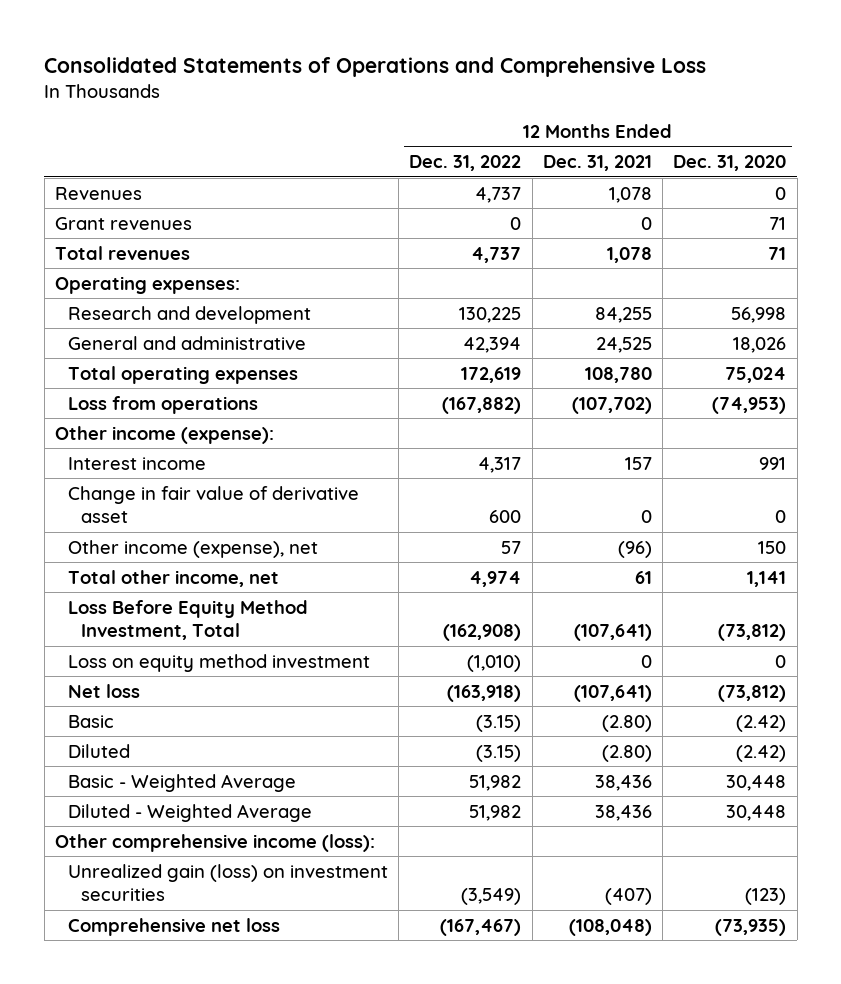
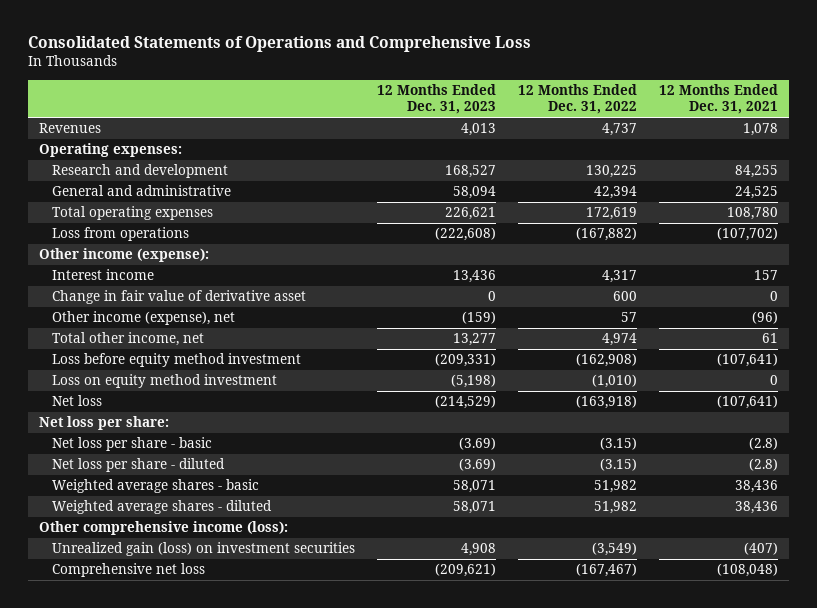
[673,155,787,172] Dec. 31, 2020 -> none
none -> [376,84,496,115] 12 Months Ended Dec. 31, 2023
[54,216,192,230] Grant revenues -> none
[54,245,190,260] Total revenues -> none
[67,599,308,641] Loss Before Equity Method Investment, Total -> [51,353,301,368] Loss before equity method investment
none -> [38,416,169,431] Net loss per share:
[67,714,114,728] Basic -> [51,437,212,452] Net loss per share - basic
[601,714,652,732] (2.80) -> [749,437,779,451] (2.8)
[67,743,130,758] Diluted -> [51,458,225,473] Net loss per share - diluted
[601,744,652,762] (2.80) -> [749,458,779,472] (2.8)
[67,773,296,792] Basic - Weighted Average -> [51,479,259,494] Weighted average shares - basic
[67,803,312,822] Diluted - Weighted Average -> [51,500,272,515] Weighted average shares - diluted

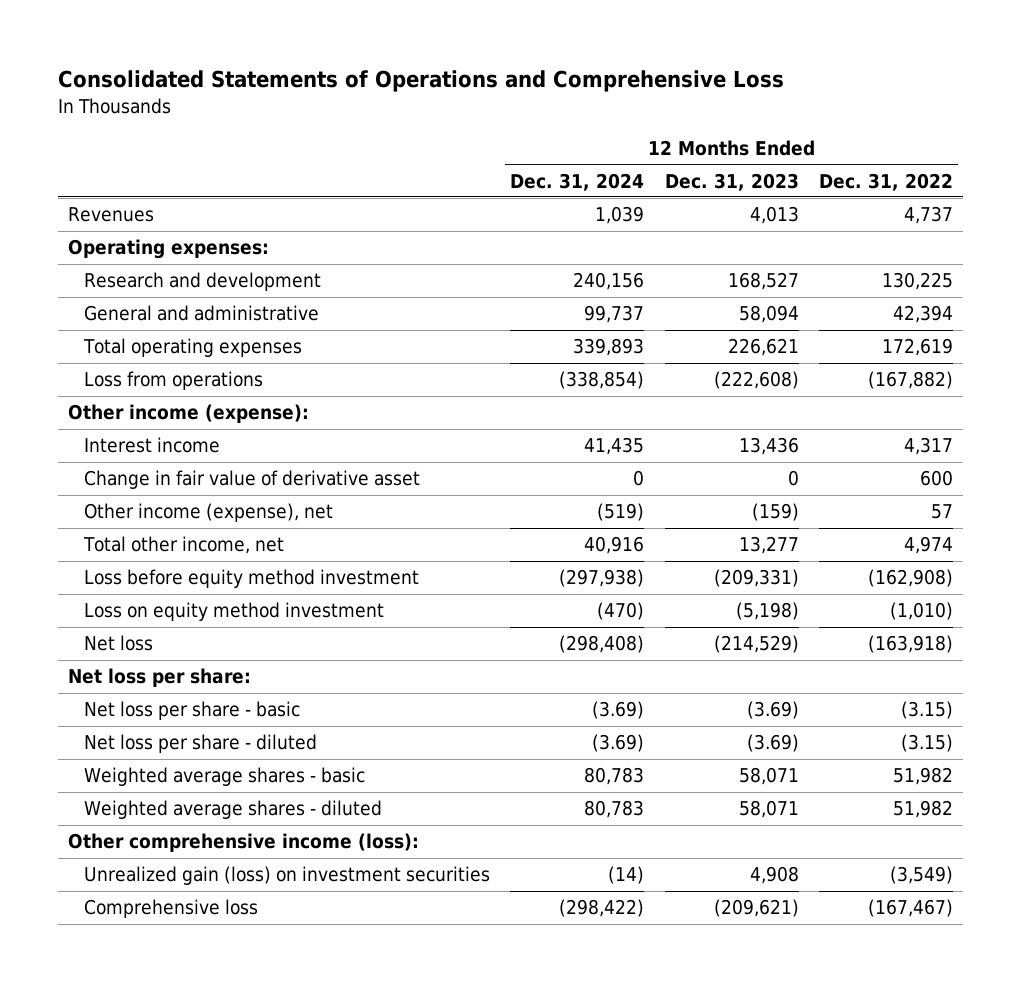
[659,84,779,115] 12 Months Ended Dec. 31, 2021 -> none
none -> [510,172,645,191] Dec. 31, 2024
[51,563,205,578] Comprehensive net loss -> [84,899,259,919] Comprehensive loss

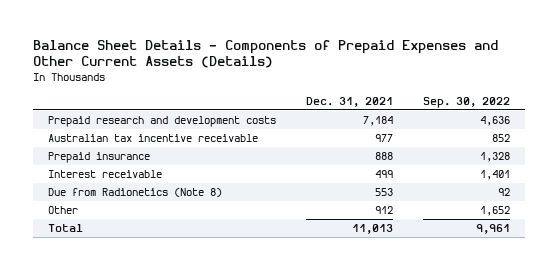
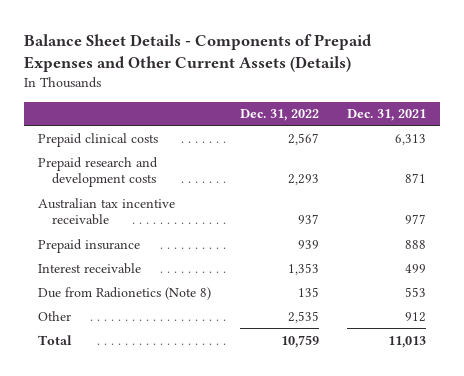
[423,96,511,108] Sep. 30, 2022 -> none
none -> [239,109,319,122] Dec. 31, 2022
none -> [38,132,159,147] Prepaid clinical costs
[363,116,394,127] 7,184 -> [404,173,426,184] 871

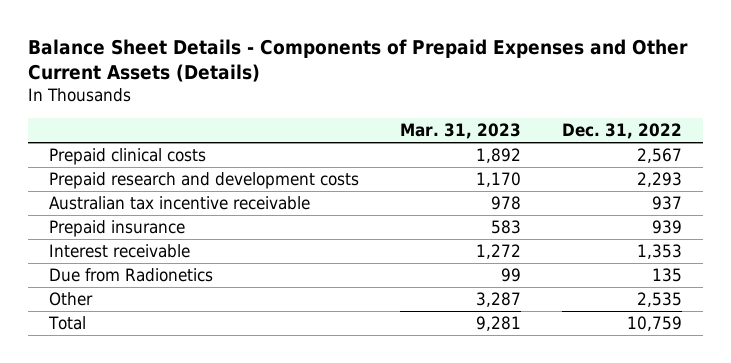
[346,109,426,122] Dec. 31, 2021 -> none
none -> [399,122,521,139] Mar. 31, 2023
[38,286,212,300] Due from Radionetics (Note 8) -> [48,268,213,283] Due from Radionetics

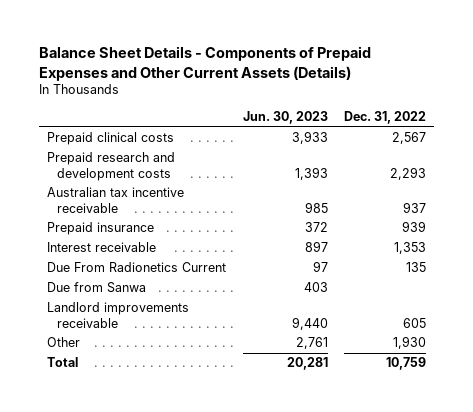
[399,122,521,139] Mar. 31, 2023 -> none
none -> [242,111,328,125] Jun. 30, 2023
[48,268,213,283] Due from Radionetics -> [47,262,227,273] Due From Radionetics Current
none -> [47,282,147,294] Due from Sanwa
none -> [47,302,190,328] Landlord improvements receivable
[637,292,683,308] 2,535 -> [393,336,427,350] 1,930

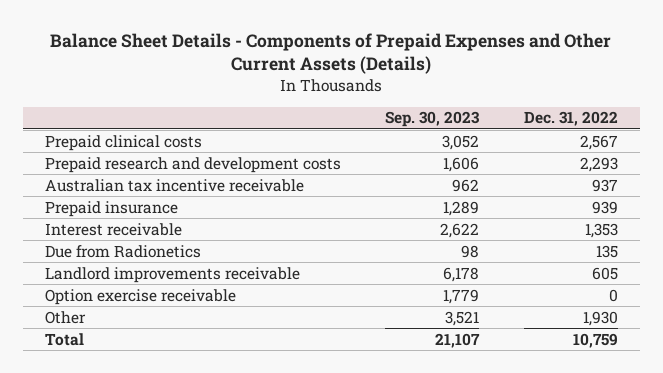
[242,111,328,125] Jun. 30, 2023 -> none
none -> [385,111,481,128] Sep. 30, 2023
[47,282,147,294] Due from Sanwa -> none
[47,262,227,273] Due From Radionetics Current -> [44,244,201,258] Due from Radionetics
none -> [44,288,236,305] Option exercise receivable

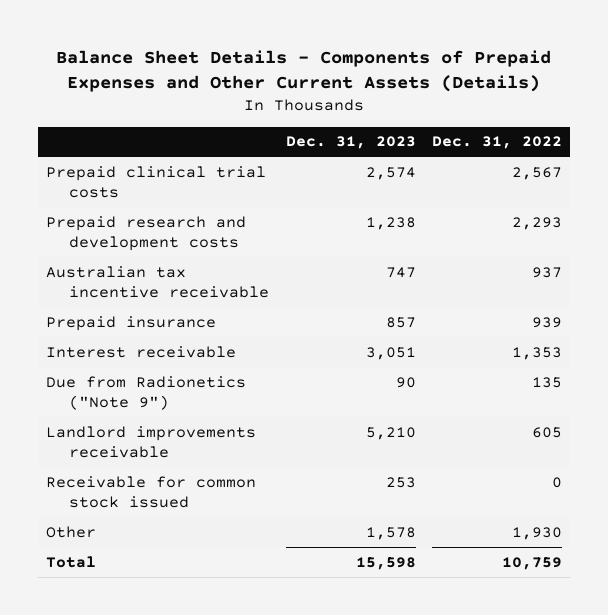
[385,111,481,128] Sep. 30, 2023 -> none
none -> [285,136,416,150] Dec. 31, 2023
[44,134,202,151] Prepaid clinical costs -> [45,165,266,198] Prepaid clinical trial costs
[44,244,201,258] Due from Radionetics -> [45,375,246,410] Due from Radionetics ("Note 9")
[44,288,236,305] Option exercise receivable -> none
none -> [45,475,256,508] Receivable for common stock issued

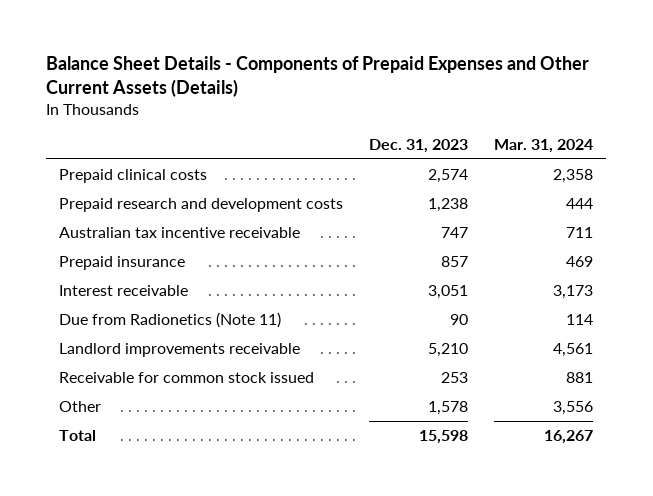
[432,136,563,150] Dec. 31, 2022 -> none
none -> [494,139,594,154] Mar. 31, 2024
[45,165,266,198] Prepaid clinical trial costs -> [59,168,208,183] Prepaid clinical costs
[45,375,246,410] Due from Radionetics ("Note 9") -> [59,311,282,328] Due from Radionetics (Note 11)

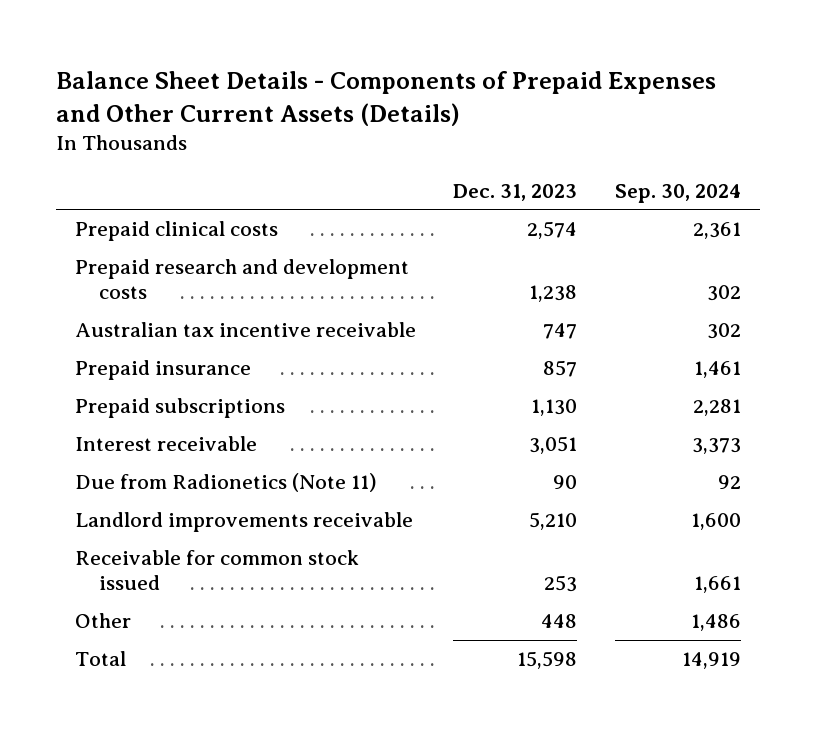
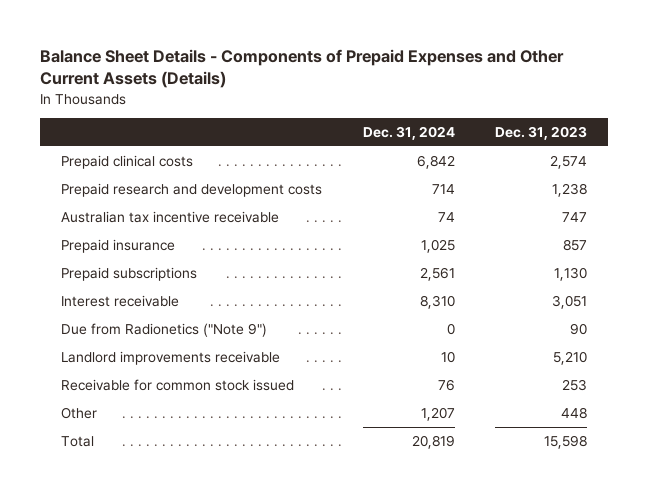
[615,183,742,203] Sep. 30, 2024 -> none
none -> [362,125,455,140] Dec. 31, 2024
[74,473,377,493] Due from Radionetics (Note 11) -> [60,322,267,337] Due from Radionetics ("Note 9")

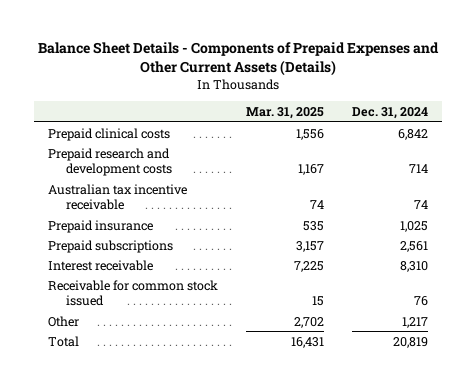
[495,125,588,140] Dec. 31, 2023 -> none
none -> [246,106,325,119] Mar. 31, 2025
[60,322,267,337] Due from Radionetics ("Note 9") -> none
[60,350,280,365] Landlord improvements receivable -> none
[420,406,455,421] 1,207 -> [402,316,429,328] 1,217

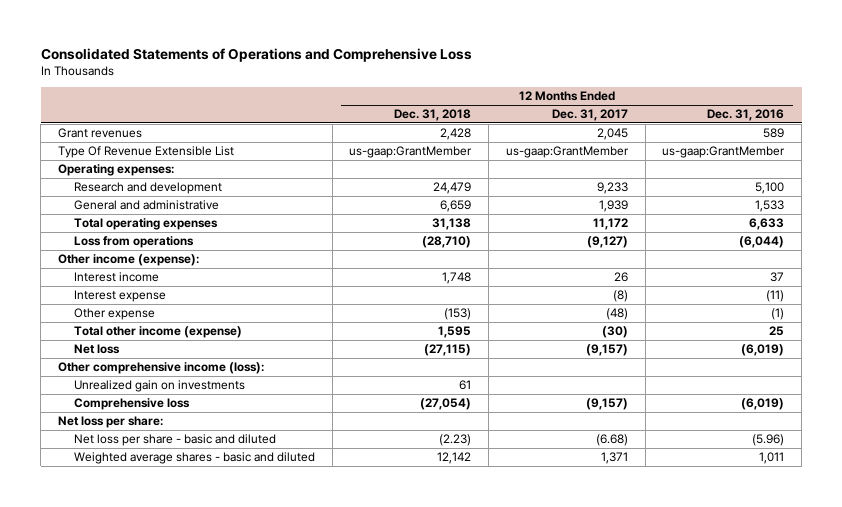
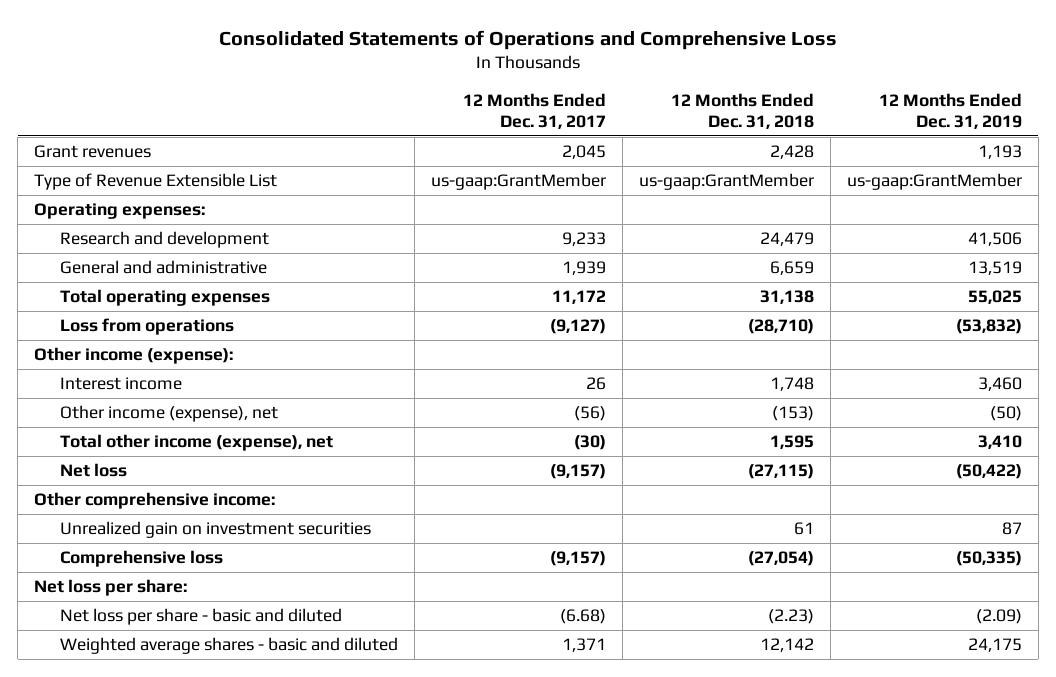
[707,109,785,122] Dec. 31, 2016 -> none
none -> [878,92,1022,129] 12 Months Ended Dec. 31, 2019
[57,146,234,159] Type Of Revenue Extensible List -> [33,173,277,191] Type of Revenue Extensible List
[73,290,166,303] Interest expense -> none
[73,308,155,321] Other expense -> [60,405,279,423] Other income (expense), net
[605,308,628,321] (48) -> [574,406,607,422] (56)
[73,326,242,339] Total other income (expense) -> [60,434,334,452] Total other income (expense), net
[57,362,264,375] Other comprehensive income (loss): -> [33,492,275,510] Other comprehensive income:
[73,380,245,393] Unrealized gain on investments -> [60,521,372,539] Unrealized gain on investment securities

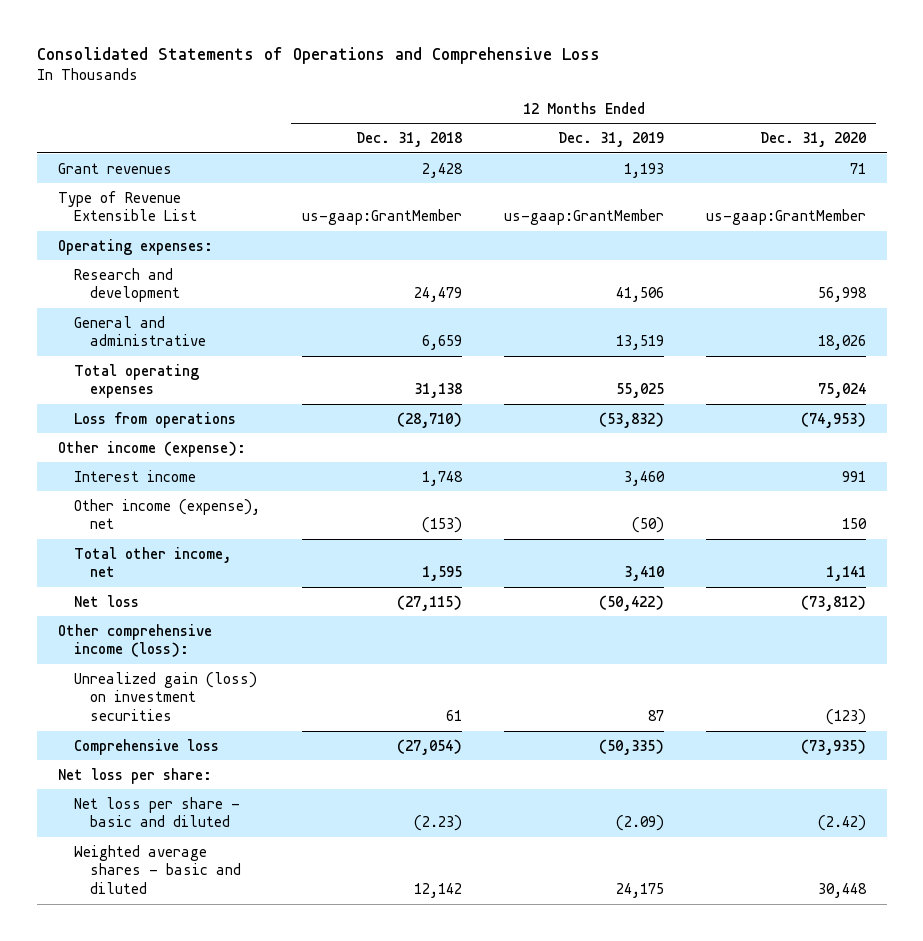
[463,92,607,129] 12 Months Ended Dec. 31, 2017 -> none
none -> [759,132,866,148] Dec. 31, 2020
[60,434,334,452] Total other income (expense), net -> [73,546,231,578] Total other income, net
[33,492,275,510] Other comprehensive income: -> [57,623,212,658] Other comprehensive income (loss):
[60,521,372,539] Unrealized gain on investment securities -> [73,671,257,722] Unrealized gain (loss) on investment securities

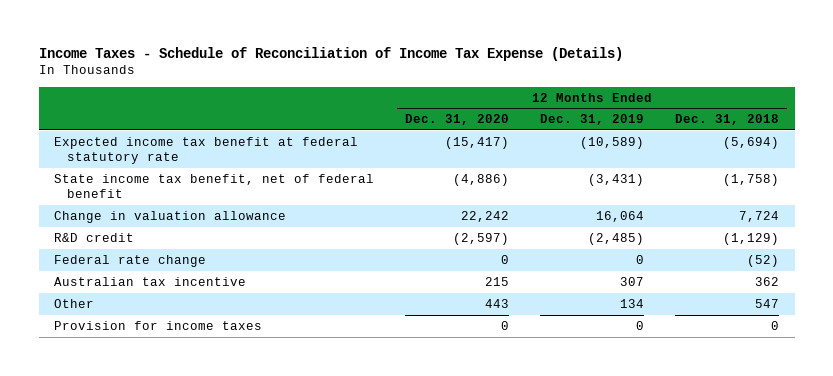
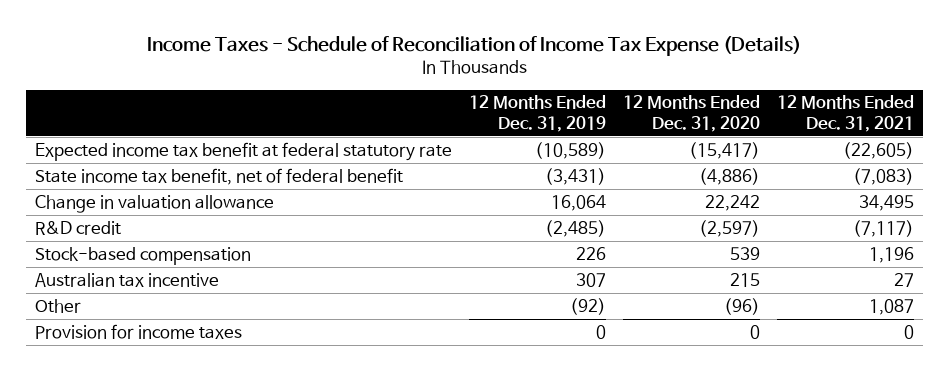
[675,114,780,126] Dec. 31, 2018 -> none
none -> [777,95,915,132] 12 Months Ended Dec. 31, 2021
[54,254,207,267] Federal rate change -> none
none -> [34,246,251,265] Stock-based compensation
[485,298,510,308] 443 -> [724,297,761,315] (96)
[620,298,645,308] 134 -> [569,297,606,315] (92)

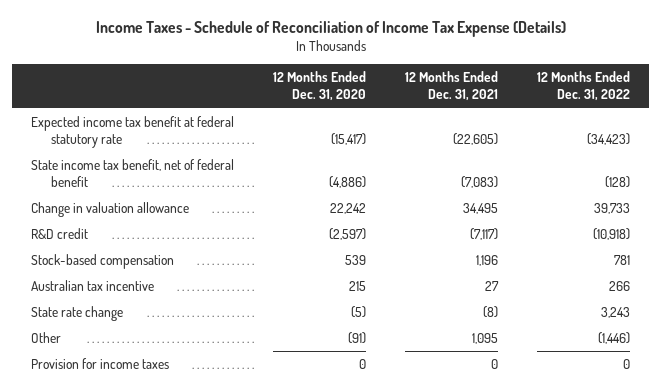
[468,95,606,132] 12 Months Ended Dec. 31, 2019 -> none
none -> [536,71,630,102] 12 Months Ended Dec. 31, 2022
none -> [31,305,124,321] State rate change
[724,297,761,315] (96) -> [348,331,367,344] (91)
[869,298,915,315] 1,087 -> [472,332,499,344] 1,095

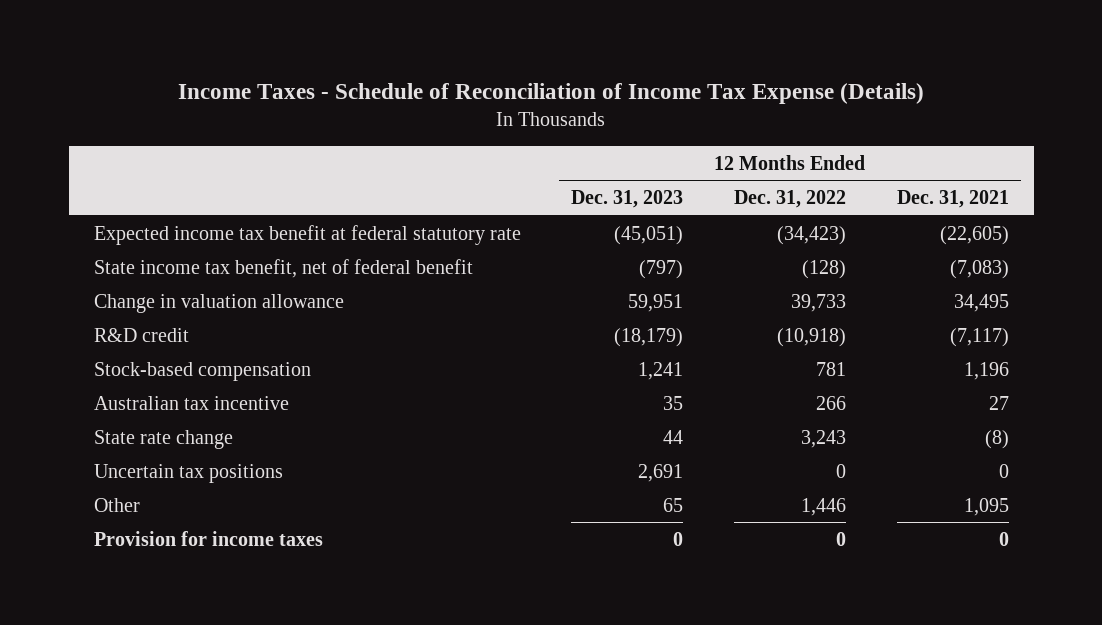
[273,71,367,102] 12 Months Ended Dec. 31, 2020 -> none
none -> [571,190,684,209] Dec. 31, 2023
none -> [93,463,283,483] Uncertain tax positions
[597,331,630,344] (1,446) -> [800,497,846,516] 1,446

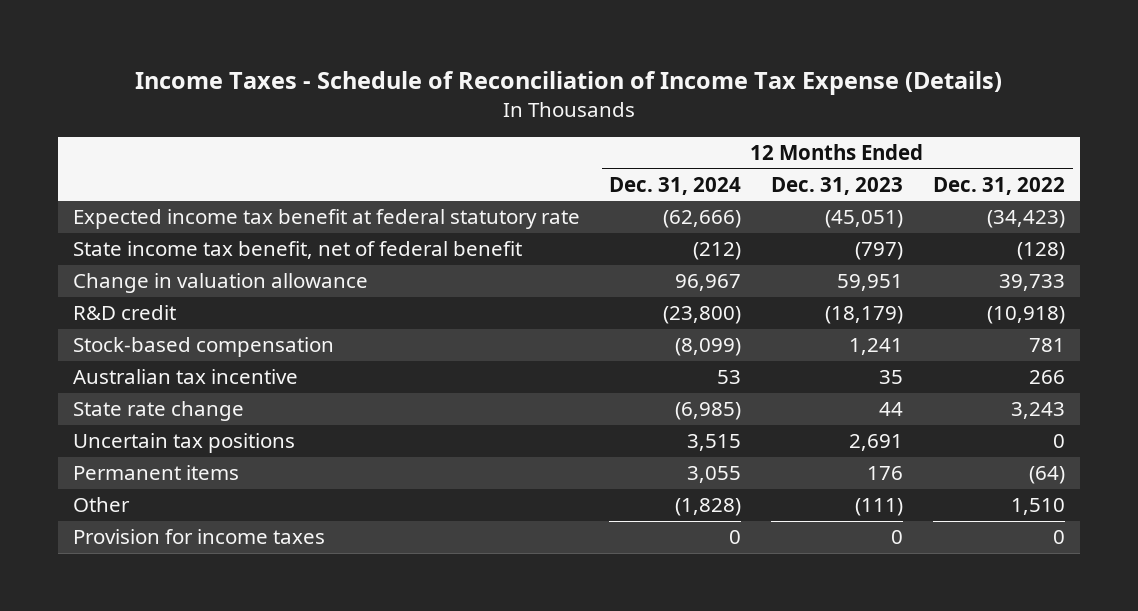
[896,190,1009,209] Dec. 31, 2021 -> none
none -> [609,176,742,195] Dec. 31, 2024
none -> [72,465,239,481] Permanent items
[663,497,684,512] 65 -> [855,498,904,517] (111)
[800,497,846,516] 1,446 -> [1011,498,1066,516] 1,510

